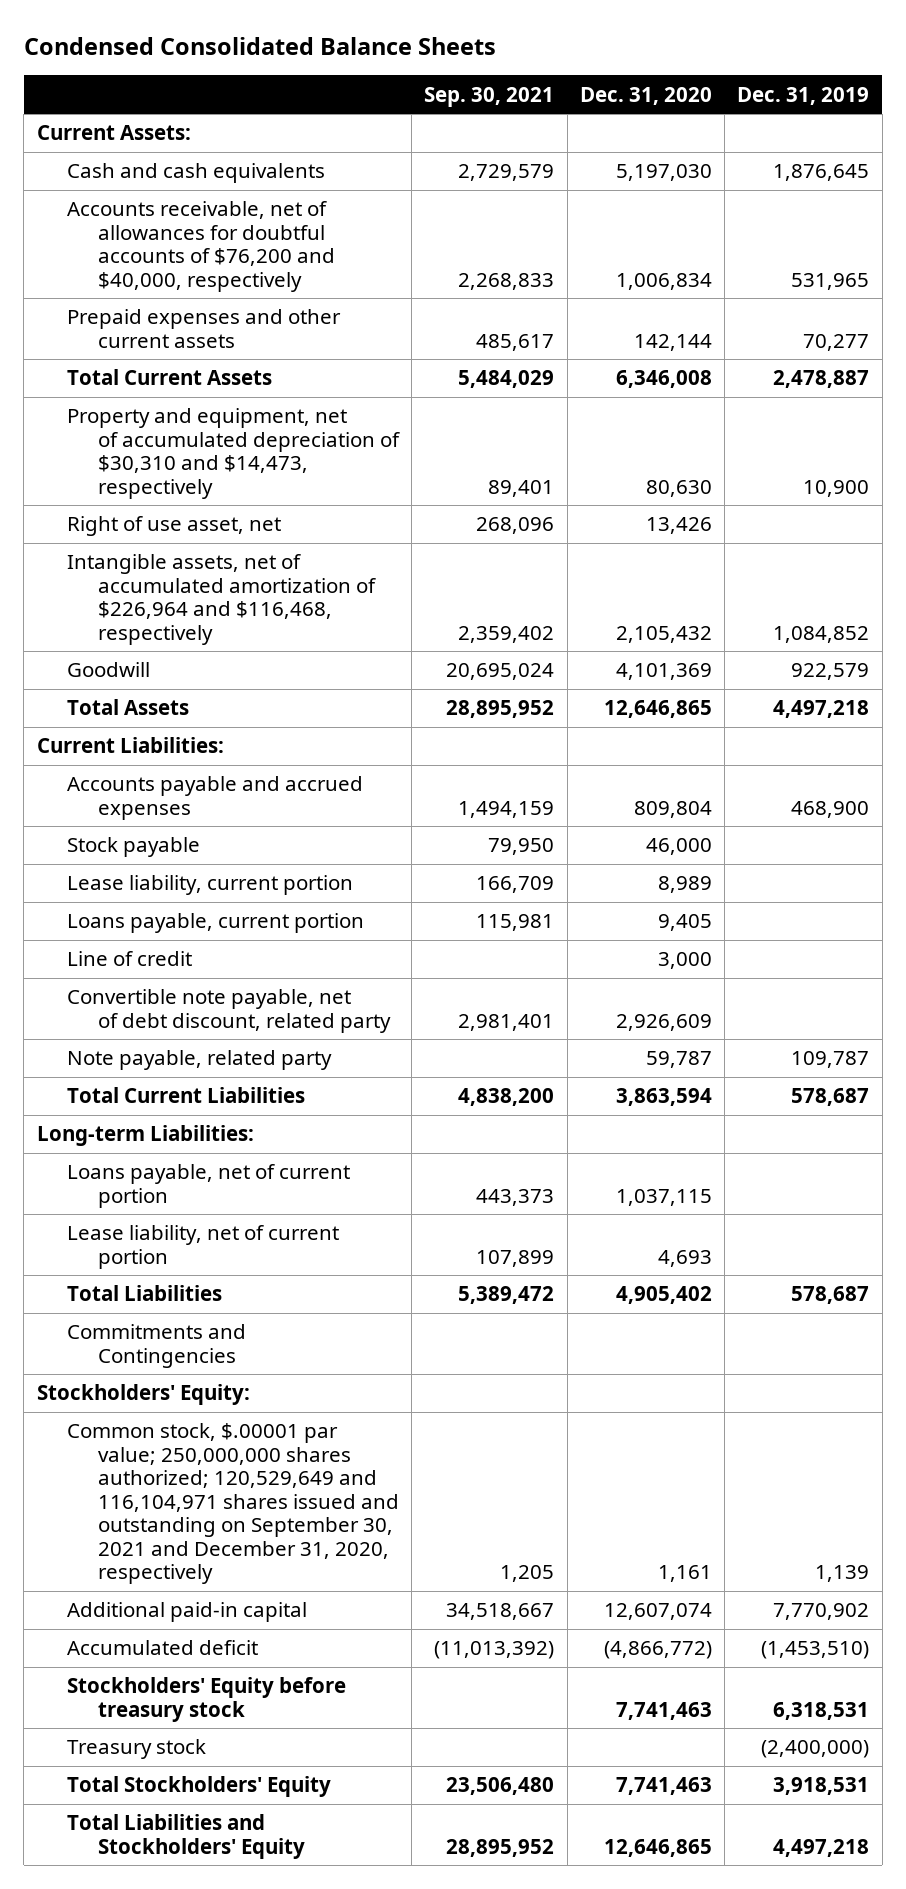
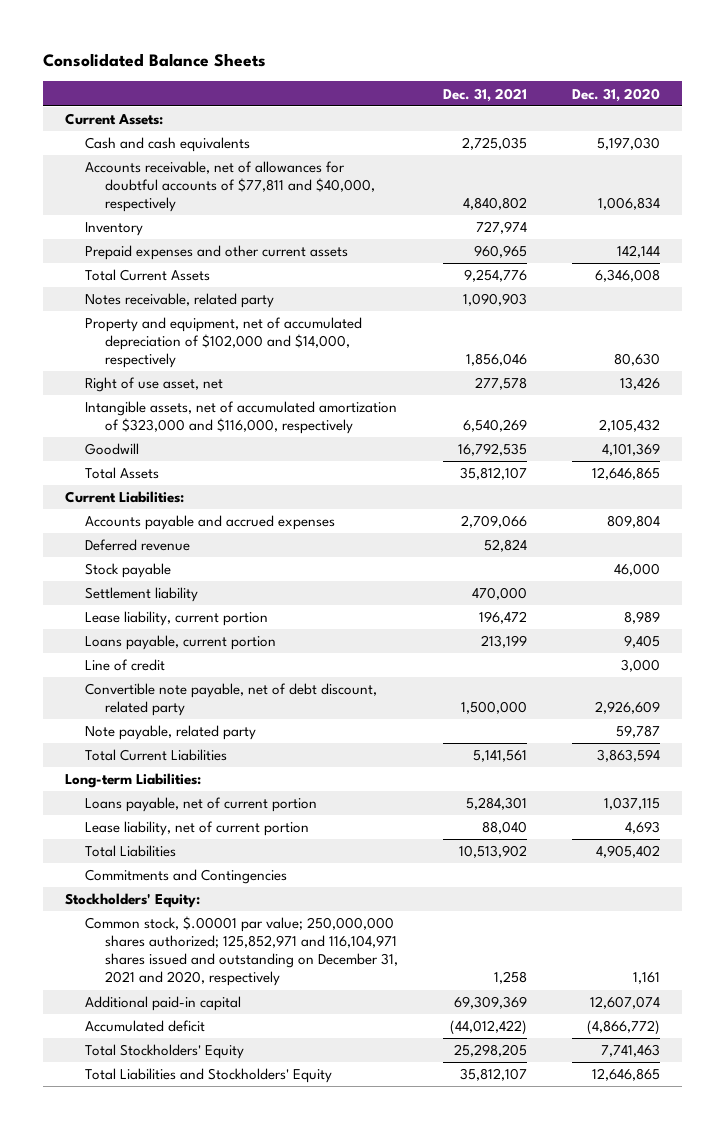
[23,37,496,56] Condensed Consolidated Balance Sheets -> [42,53,266,68] Consolidated Balance Sheets
[424,86,555,107] Sep. 30, 2021 -> none
[737,86,870,105] Dec. 31, 2019 -> none
none -> [442,87,527,102] Dec. 31, 2021
[67,201,335,292] Accounts receivable, net of allowances for doubtful accounts of $76,200 and $40,000, respectively -> [85,161,375,213] Accounts receivable, net of allowances for doubtful accounts of $77,811 and $40,000, respectively
none -> [85,222,144,237] Inventory
none -> [85,293,275,309] Notes receivable, related party
[67,408,400,499] Property and equipment, net of accumulated depreciation of $30,310 and $14,473, respectively -> [85,317,363,369] Property and equipment, net of accumulated depreciation of $102,000 and $14,000, respectively
[67,554,376,645] Intangible assets, net of accumulated amortization of $226,964 and $116,468, respectively -> [85,401,398,435] Intangible assets, net of accumulated amortization of $323,000 and $116,000, respectively
none -> [85,539,191,552] Deferred revenue
none -> [85,587,199,603] Settlement liability
[67,1423,399,1585] Common stock, $.00001 par value; 250,000,000 shares authorized; 120,529,649 and 116,104,971 shares issued and outstanding on September 30, 2021 and December 31, 2020, respectively -> [85,916,398,987] Common stock, $.00001 par value; 250,000,000 shares authorized; 125,852,971 and 116,104,971 shares issued and outstanding on December 31, 2021 and 2020, respectively
[67,1677,347,1722] Stockholders' Equity before treasury stock -> none
[67,1739,207,1760] Treasury stock -> none

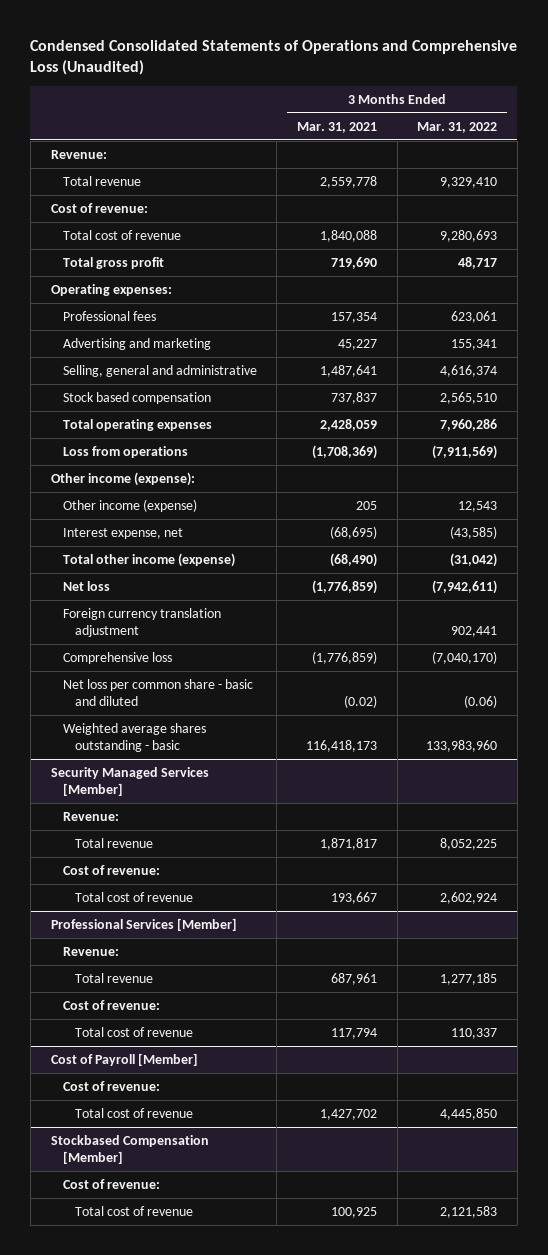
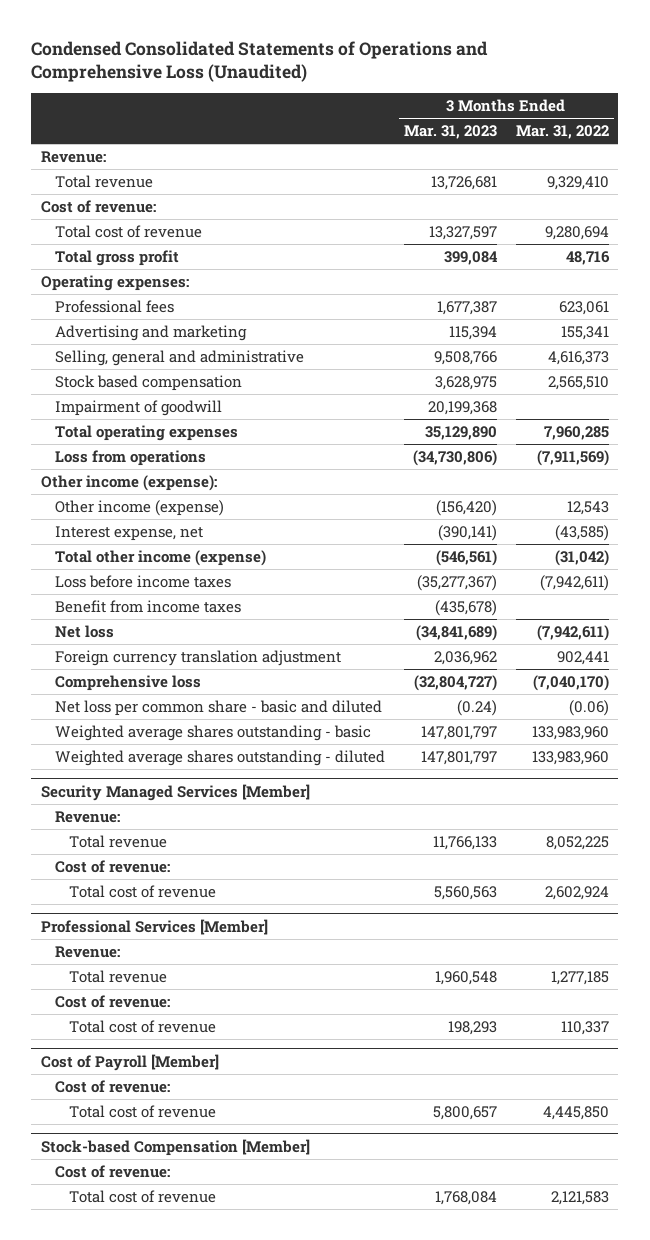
[296,121,377,133] Mar. 31, 2021 -> none
none -> [403,125,497,140] Mar. 31, 2023
[440,229,498,242] 9,280,693 -> [544,225,609,240] 9,280,694
[458,256,498,269] 48,717 -> [565,250,610,265] 48,716
[440,364,498,377] 4,616,374 -> [547,350,609,365] 4,616,373
none -> [55,399,223,416] Impairment of goodwill
[440,418,498,431] 7,960,286 -> [543,425,609,440] 7,960,285
none -> [55,574,232,588] Loss before income taxes
none -> [55,599,242,613] Benefit from income taxes
none -> [55,749,386,766] Weighted average shares outstanding - diluted
[50,1134,209,1165] Stockbased Compensation [Member] -> [40,1138,310,1156] Stock-based Compensation [Member]

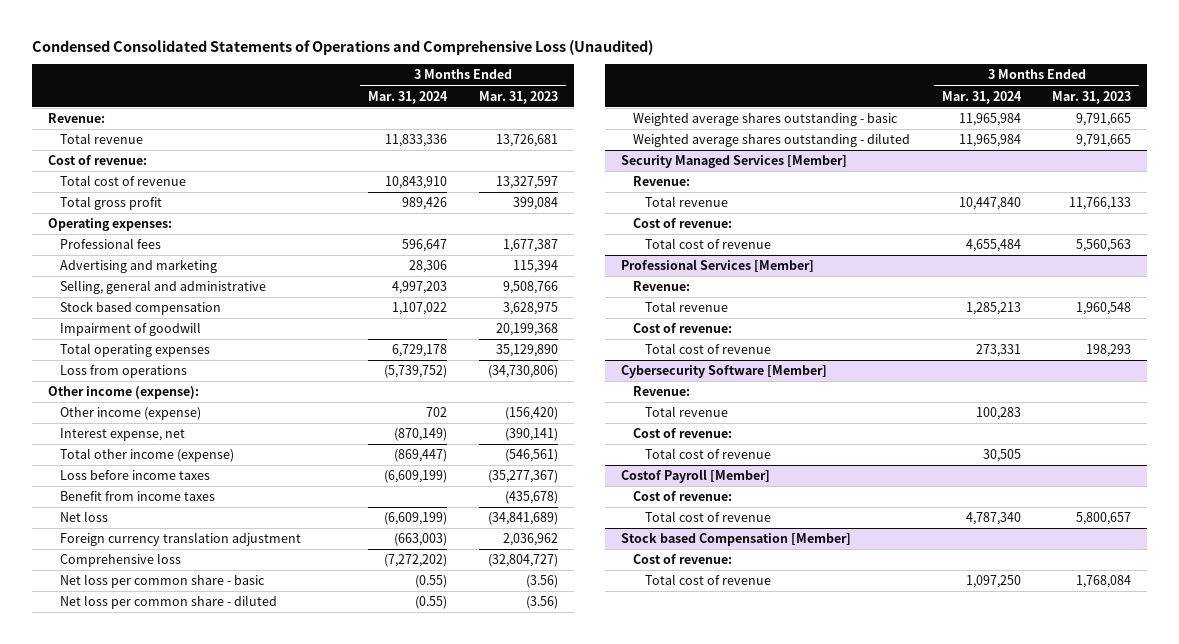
[515,125,609,140] Mar. 31, 2022 -> none
none -> [368,90,449,104] Mar. 31, 2024
[55,699,383,716] Net loss per common share - basic and diluted -> [59,574,265,589] Net loss per common share - basic
[456,699,497,716] (0.24) -> [526,575,559,589] (3.56)
none -> [59,595,277,610] Net loss per common share - diluted
[420,725,497,740] 147,801,797 -> [1076,113,1132,127] 9,791,665
[420,750,497,765] 147,801,797 -> [1076,134,1132,148] 9,791,665
[40,1053,219,1071] Cost of Payroll [Member] -> none
none -> [621,365,828,379] Cybersecurity Software [Member]
none -> [632,386,690,397] Revenue:
none -> [644,406,728,418] Total revenue
none -> [644,448,771,460] Total cost of revenue
none -> [621,469,771,484] Costof Payroll [Member]
none -> [632,491,732,502] Cost of revenue:
[40,1138,310,1156] Stock-based Compensation [Member] -> [621,533,852,547] Stock based Compensation [Member]

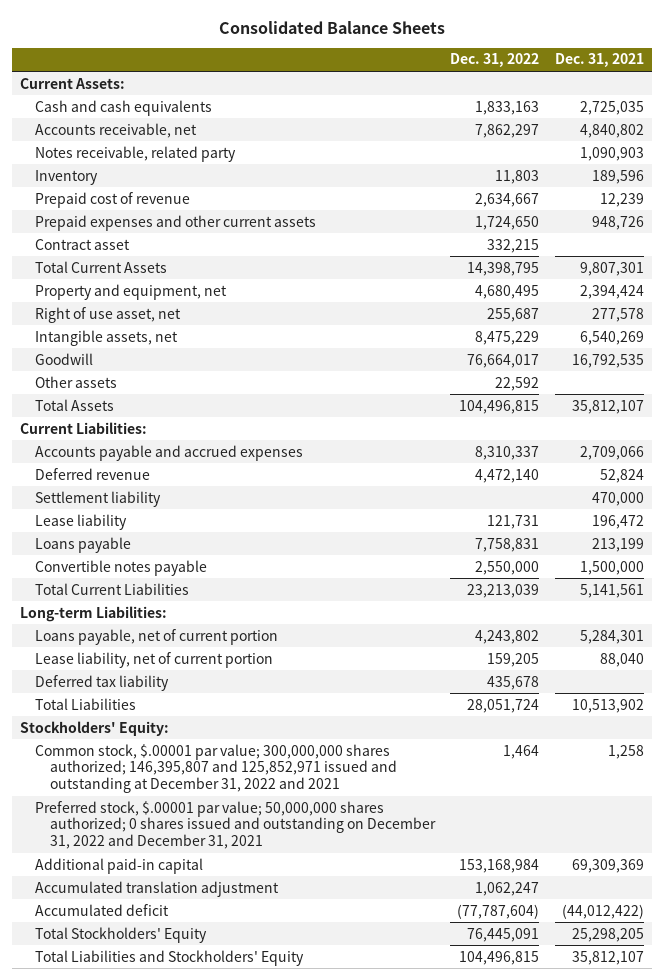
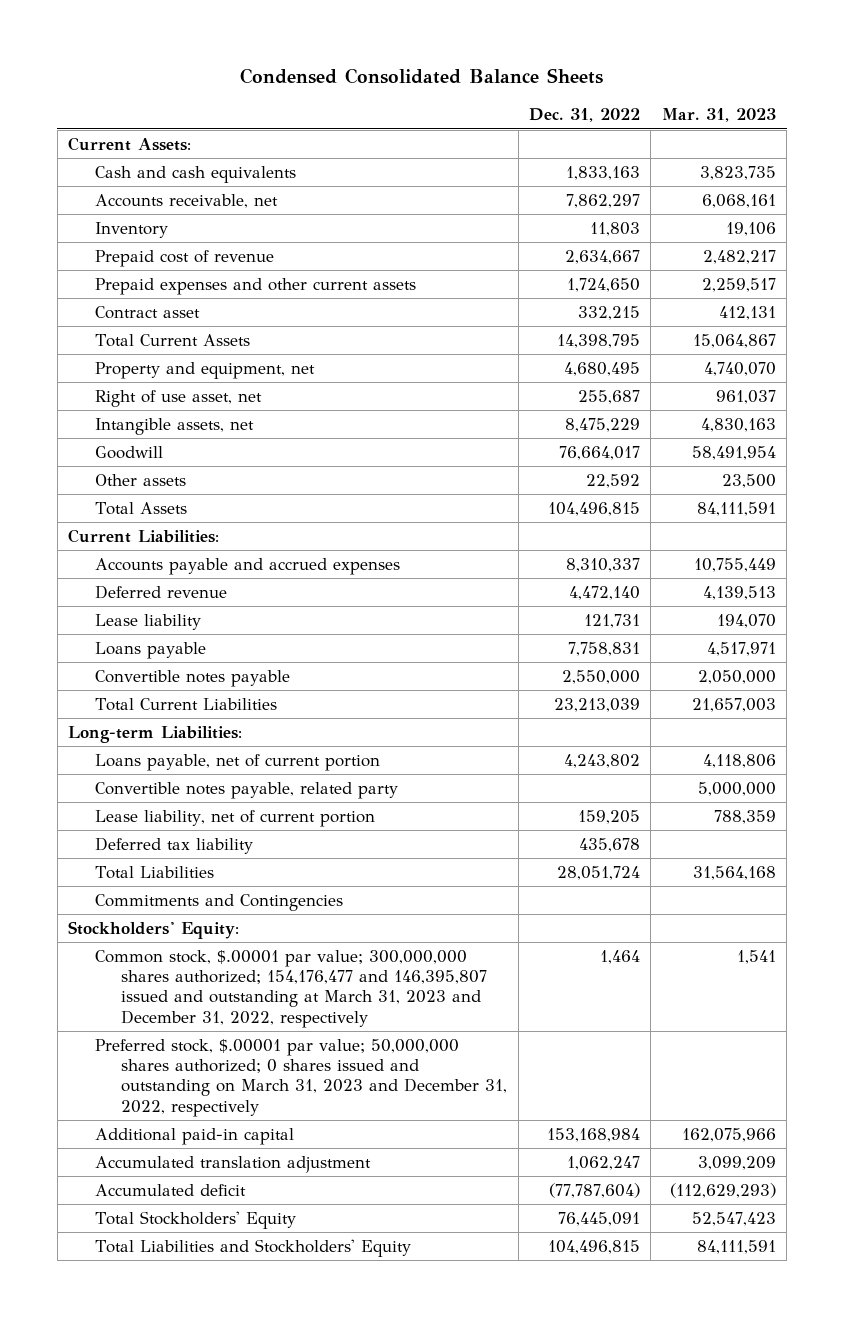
[219,20,446,34] Consolidated Balance Sheets -> [239,68,603,85] Condensed Consolidated Balance Sheets
[555,53,645,68] Dec. 31, 2021 -> none
none -> [661,108,776,123] Mar. 31, 2023
[34,145,236,162] Notes receivable, related party -> none
[34,490,161,507] Settlement liability -> none
none -> [94,782,398,800] Convertible notes payable, related party
none -> [94,894,343,912] Commitments and Contingencies
[34,743,397,794] Common stock, $.00001 par value; 300,000,000 shares authorized; 146,395,807 and 125,852,971 issued and outstanding at December 31, 2022 and 2021 -> [94,950,488,1028] Common stock, $.00001 par value; 300,000,000 shares authorized; 154,176,477 and 146,395,807 issued and outstanding at March 31, 2023 and December 31, 2022, respectively
[34,800,436,850] Preferred stock, $.00001 par value; 50,000,000 shares authorized; 0 shares issued and outstanding on December 31, 2022 and December 31, 2021 -> [94,1039,508,1117] Preferred stock, $.00001 par value; 50,000,000 shares authorized; 0 shares issued and outstanding on March 31, 2023 and December 31, 2022, respectively

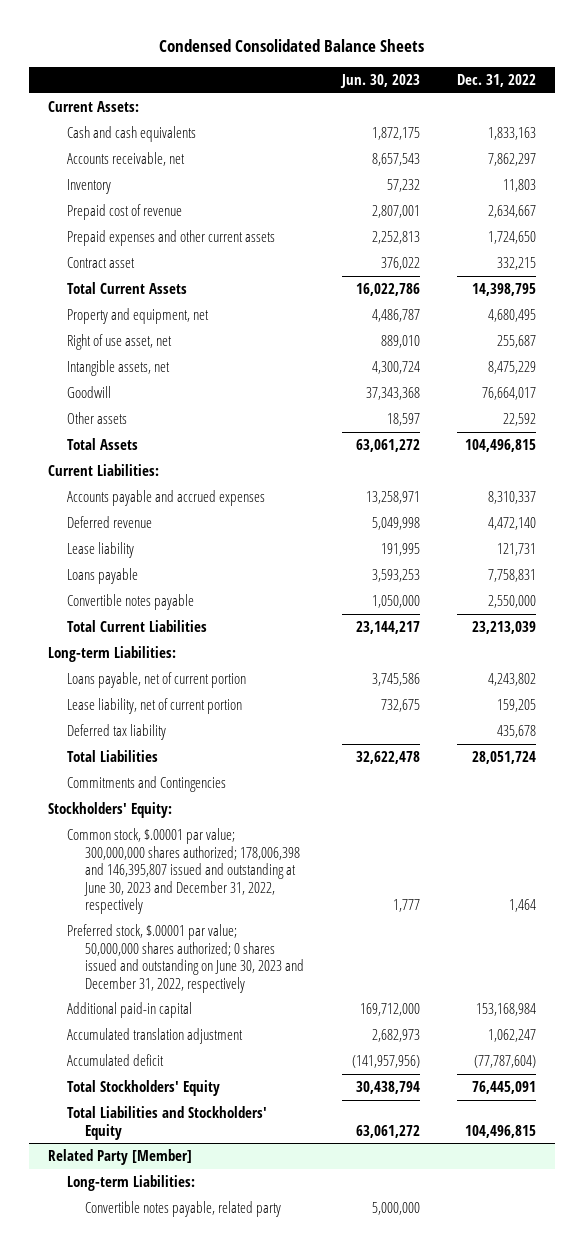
[661,108,776,123] Mar. 31, 2023 -> none
none -> [339,73,420,88] Jun. 30, 2023
[94,782,398,800] Convertible notes payable, related party -> none
[94,950,488,1028] Common stock, $.00001 par value; 300,000,000 shares authorized; 154,176,477 and 146,395,807 issued and outstanding at March 31, 2023 and December 31, 2022, respectively -> [66,828,301,915] Common stock, $.00001 par value; 300,000,000 shares authorized; 178,006,398 and 146,395,807 issued and outstanding at June 30, 2023 and December 31, 2022, respectively
[94,1039,508,1117] Preferred stock, $.00001 par value; 50,000,000 shares authorized; 0 shares issued and outstanding on March 31, 2023 and December 31, 2022, respectively -> [66,924,305,993] Preferred stock, $.00001 par value; 50,000,000 shares authorized; 0 shares issued and outstanding on June 30, 2023 and December 31, 2022, respectively
none -> [48,1149,193,1166] Related Party [Member]
none -> [66,1175,195,1192] Long-term Liabilities:
none -> [85,1201,282,1218] Convertible notes payable, related party

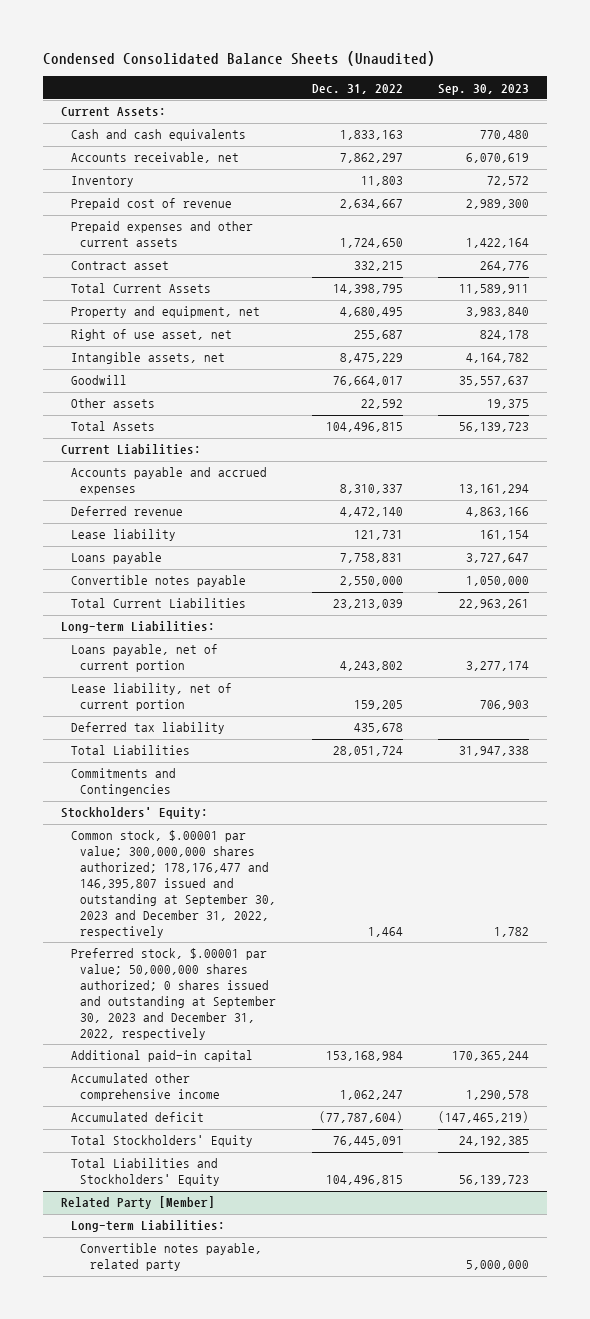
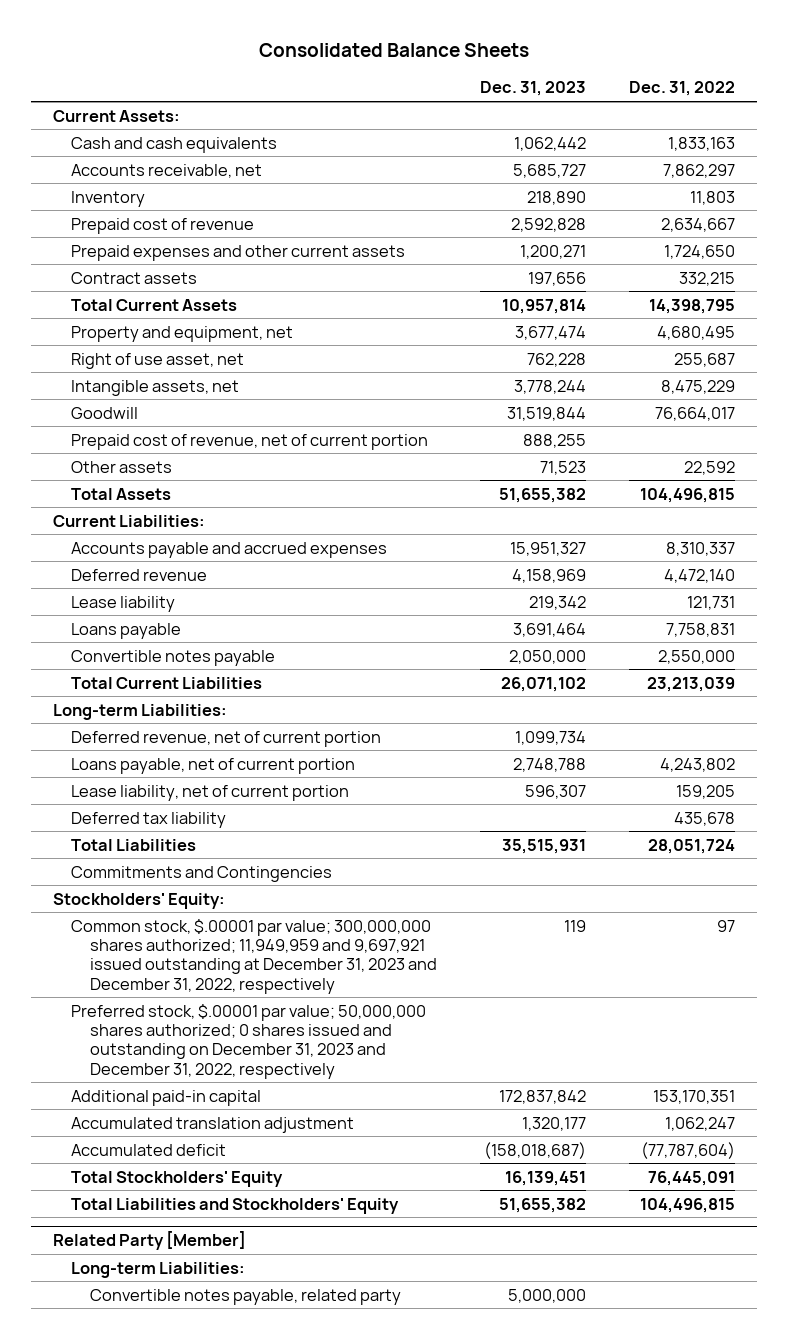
[43,51,436,67] Condensed Consolidated Balance Sheets (Unaudited) -> [259,43,530,58] Consolidated Balance Sheets
[438,83,530,95] Sep. 30, 2023 -> none
none -> [479,81,586,97] Dec. 31, 2023
[70,261,169,271] Contract asset -> [71,271,198,284] Contract assets
none -> [71,433,429,450] Prepaid cost of revenue, net of current portion
none -> [71,730,382,747] Deferred revenue, net of current portion
[70,830,277,938] Common stock, $.00001 par value; 300,000,000 shares authorized; 178,176,477 and 146,395,807 issued and outstanding at September 30, 2023 and December 31, 2022, respectively -> [71,918,437,994] Common stock, $.00001 par value; 300,000,000 shares authorized; 11,949,959 and 9,697,921 issued outstanding at December 31, 2023 and December 31, 2022, respectively
[367,926,403,937] 1,464 -> [717,919,736,932] 97
[70,948,277,1040] Preferred stock, $.00001 par value; 50,000,000 shares authorized; 0 shares issued and outstanding at September 30, 2023 and December 31, 2022, respectively -> [71,1003,427,1079] Preferred stock, $.00001 par value; 50,000,000 shares authorized; 0 shares issued and outstanding on December 31, 2023 and December 31, 2022, respectively
[325,1051,403,1062] 153,168,984 -> [653,1089,736,1104] 153,170,351
[70,1073,221,1102] Accumulated other comprehensive income -> [71,1116,355,1133] Accumulated translation adjustment

